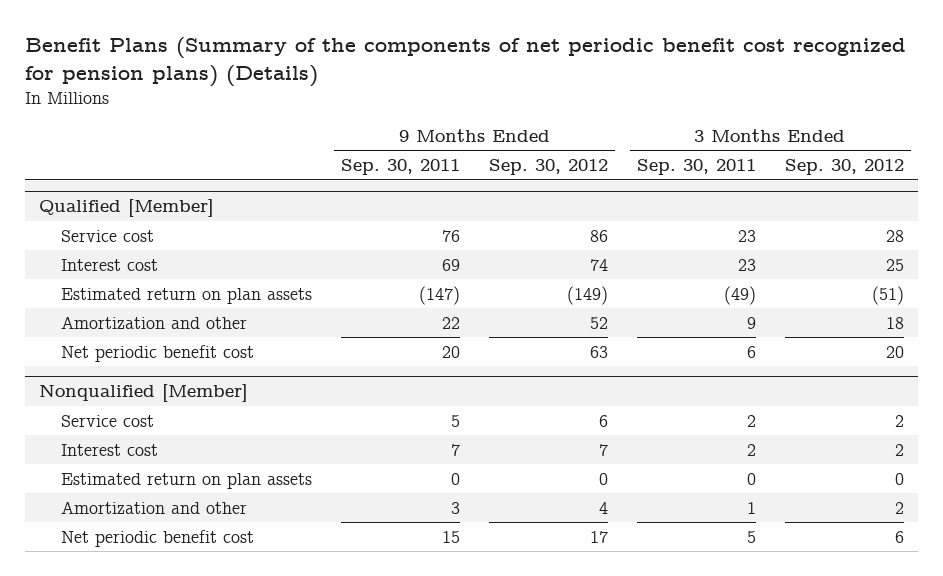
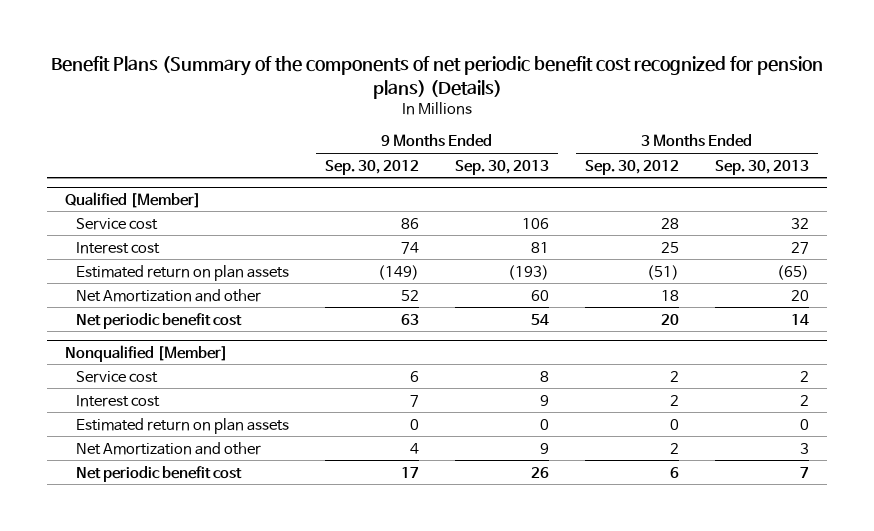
[341,159,461,176] Sep. 30, 2011 -> none
[636,159,756,176] Sep. 30, 2011 -> none
none -> [454,159,549,175] Sep. 30, 2013
none -> [714,159,809,175] Sep. 30, 2013
[61,315,248,329] Amortization and other -> [75,288,261,302] Net Amortization and other
[61,500,248,514] Amortization and other -> [75,441,261,455] Net Amortization and other

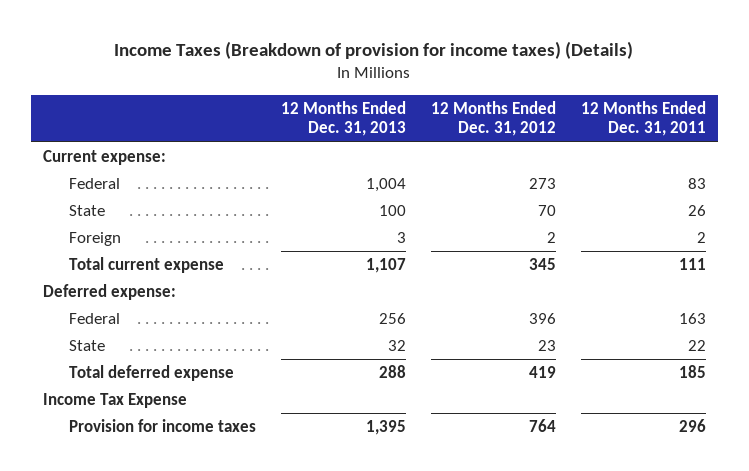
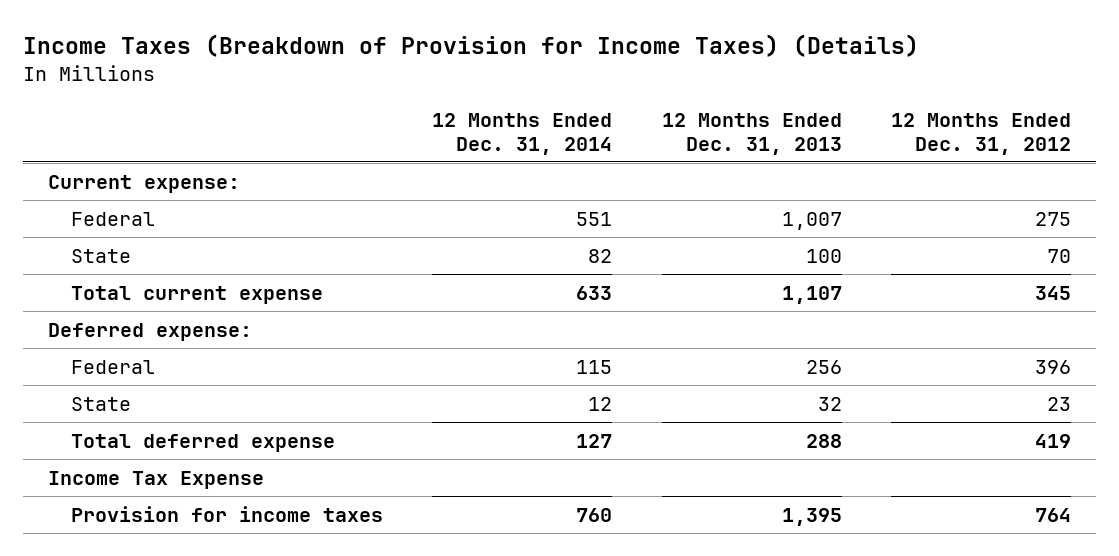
[114,41,634,60] Income Taxes (Breakdown of provision for income taxes) (Details) -> [23,34,920,58] Income Taxes (Breakdown of Provision for Income Taxes) (Details)
[580,100,706,137] 12 Months Ended Dec. 31, 2011 -> none
none -> [432,113,613,155] 12 Months Ended Dec. 31, 2014
[365,177,406,192] 1,004 -> [781,211,842,230] 1,007
[528,177,556,189] 273 -> [1035,211,1072,226] 275
[69,231,122,246] Foreign -> none

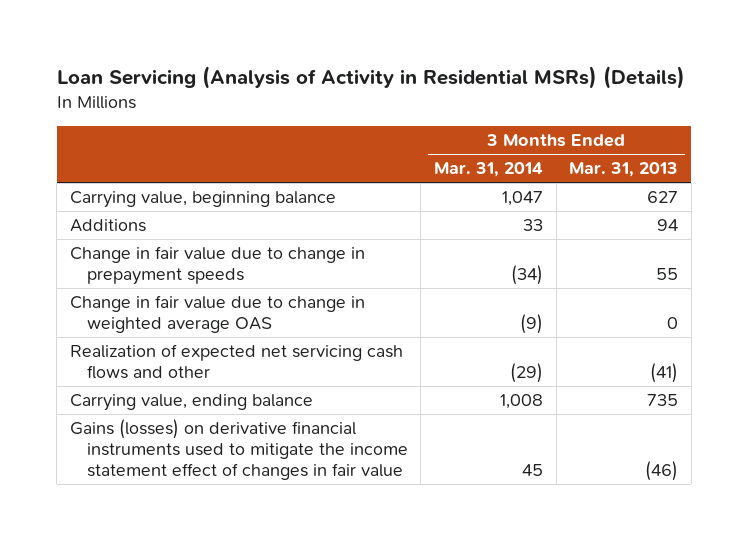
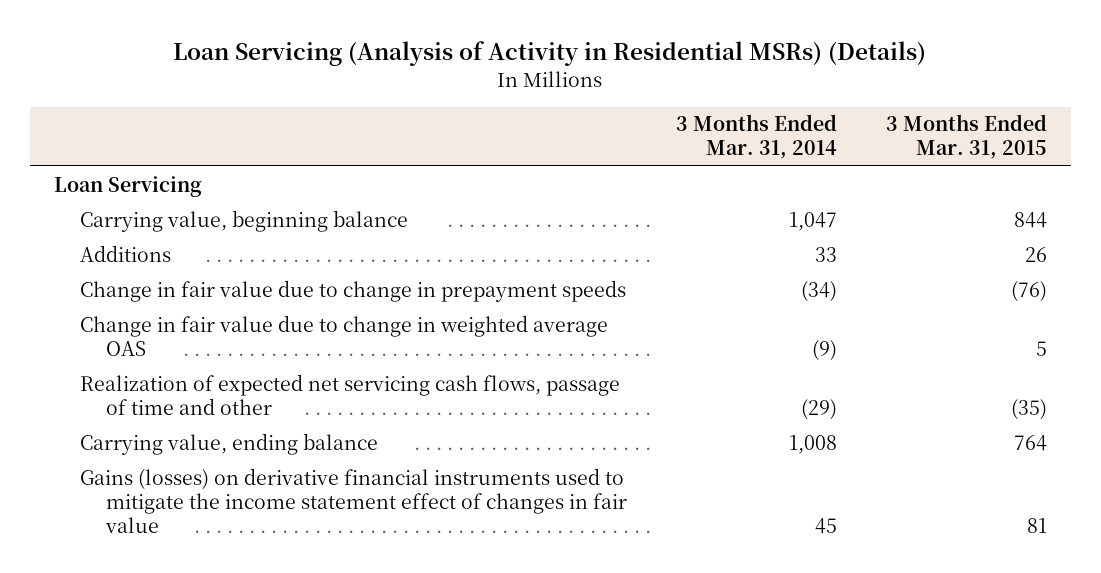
[569,162,679,178] Mar. 31, 2013 -> none
none -> [885,114,1047,160] 3 Months Ended Mar. 31, 2015
none -> [54,175,203,197] Loan Servicing
[69,344,403,380] Realization of expected net servicing cash flows and other -> [79,373,620,415] Realization of expected net servicing cash flows, passage of time and other

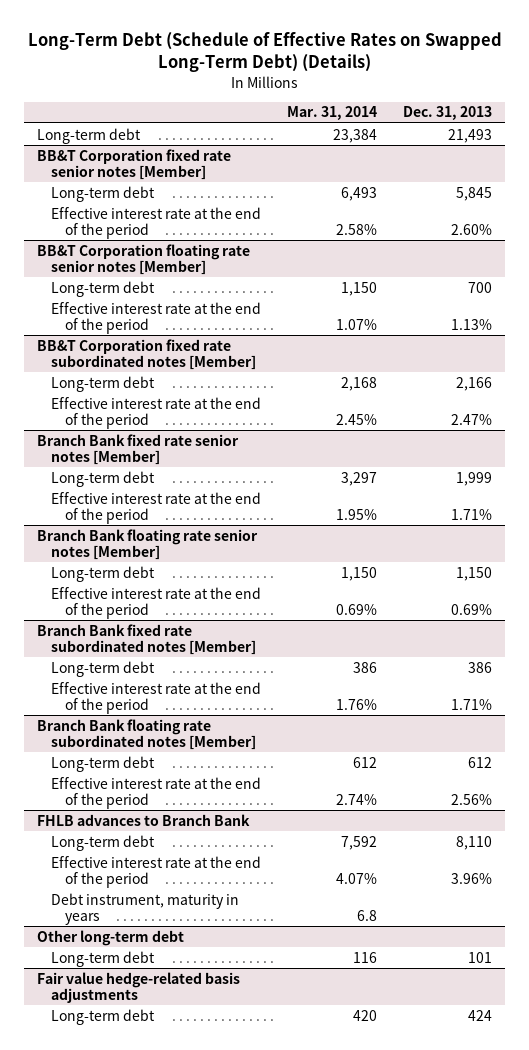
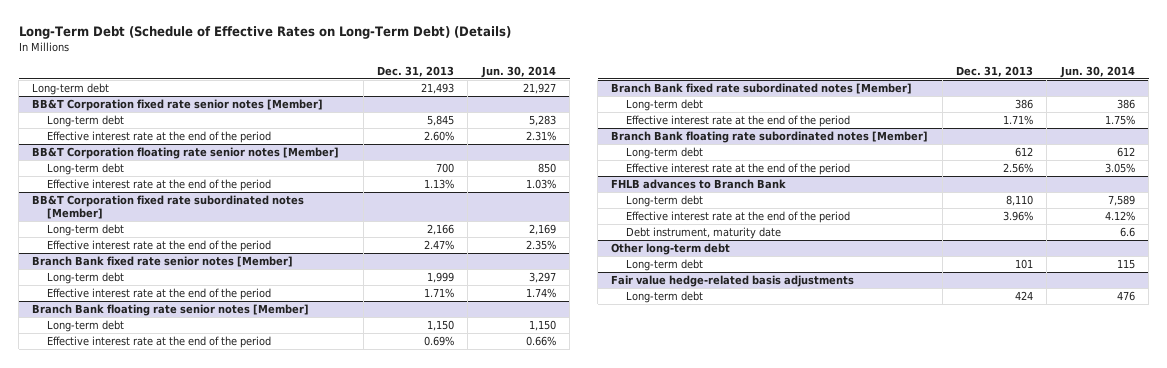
[27,32,502,73] Long-Term Debt (Schedule of Effective Rates on Swapped Long-Term Debt) (Details) -> [18,25,511,39] Long-Term Debt (Schedule of Effective Rates on Long-Term Debt) (Details)
[287,106,378,121] Mar. 31, 2014 -> none
none -> [480,65,556,78] Jun. 30, 2014
[51,892,240,926] Debt instrument, maturity in years -> [626,227,782,240] Debt instrument, maturity date

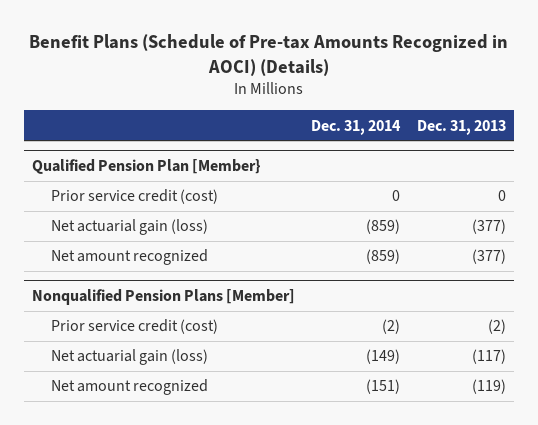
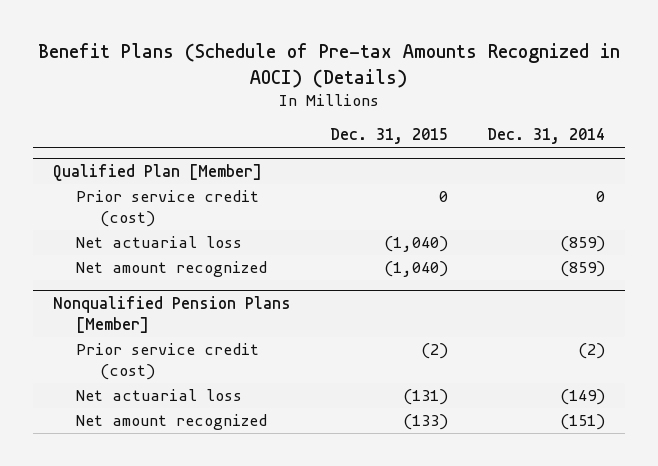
[416,119,506,135] Dec. 31, 2013 -> none
none -> [329,128,448,145] Dec. 31, 2015
[31,159,261,175] Qualified Pension Plan [Member} -> [52,163,262,181] Qualified Plan [Member]
[50,219,208,236] Net actuarial gain (loss) -> [76,236,243,249] Net actuarial loss
[50,349,208,366] Net actuarial gain (loss) -> [76,389,243,402] Net actuarial loss

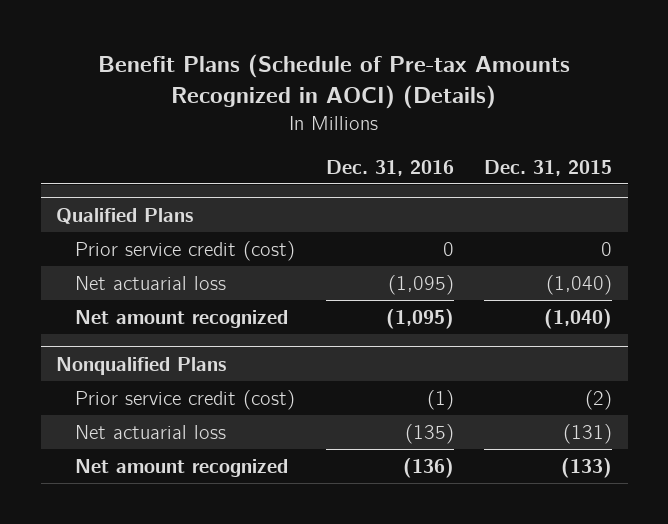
[487,128,606,145] Dec. 31, 2014 -> none
none -> [325,159,454,176] Dec. 31, 2016
[52,163,262,181] Qualified Plan [Member] -> [55,207,193,224] Qualified Plans
[52,295,291,333] Nonqualified Pension Plans [Member] -> [55,356,226,375] Nonqualified Plans

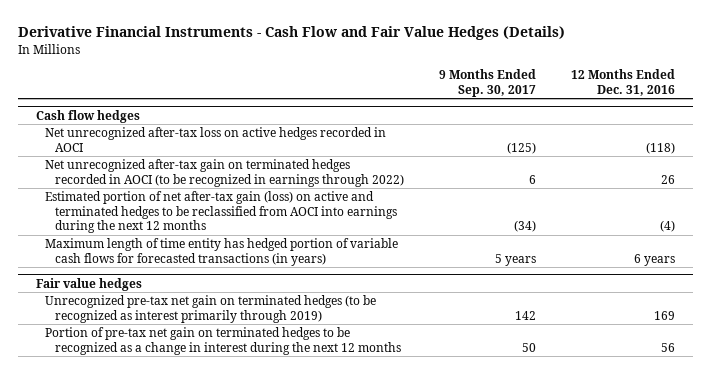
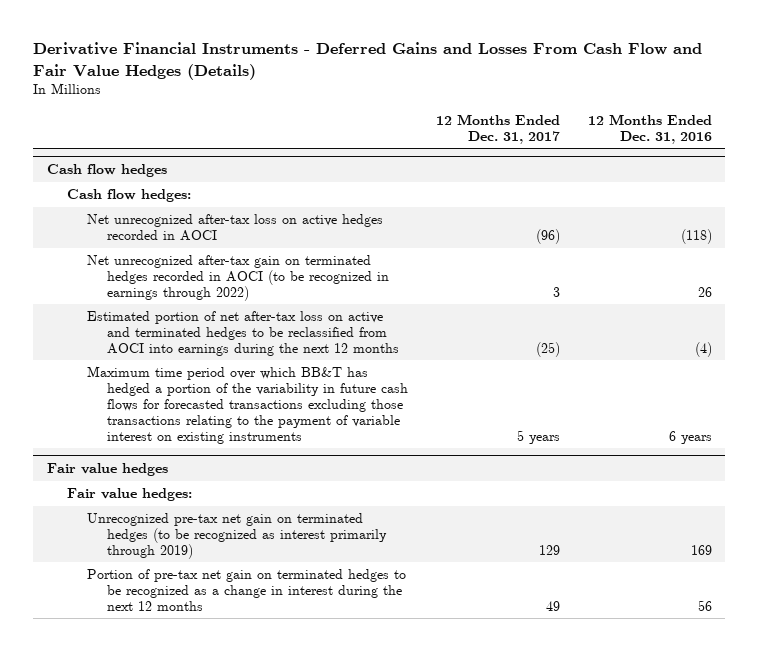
[18,26,566,41] Derivative Financial Instruments - Cash Flow and Fair Value Hedges (Details) -> [33,42,703,80] Derivative Financial Instruments - Deferred Gains and Losses From Cash Flow and Fair Value Hedges (Details)
[438,69,536,97] 9 Months Ended Sep. 30, 2017 -> none
none -> [435,113,560,144] 12 Months Ended Dec. 31, 2017
none -> [67,189,192,203] Cash flow hedges:
[45,191,397,234] Estimated portion of net after-tax gain (loss) on active and terminated hedges to be reclassified from AOCI into earnings during the next 12 months -> [87,311,400,356] Estimated portion of net after-tax loss on active and terminated hedges to be reclassified from AOCI into earnings during the next 12 months
[45,238,399,266] Maximum length of time entity has hedged portion of variable cash flows for forecasted transactions (in years) -> [87,366,409,444] Maximum time period over which BB&T has hedged a portion of the variability in future cash flows for forecasted transactions excluding those transactions relating to the payment of variable interest on existing instruments
none -> [67,488,193,502] Fair value hedges:

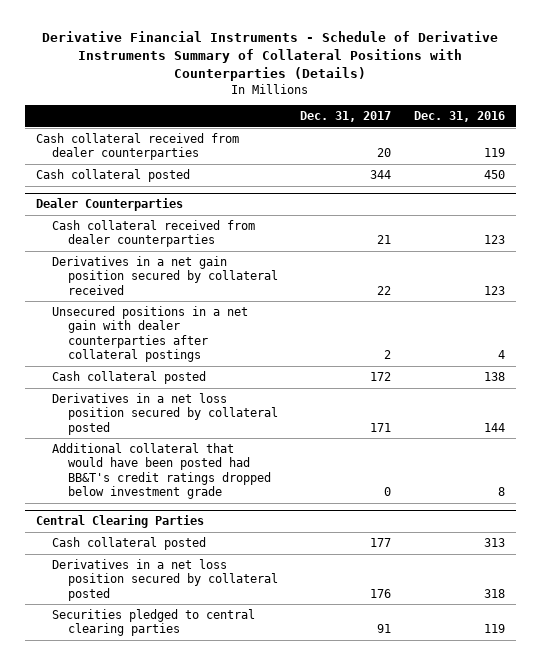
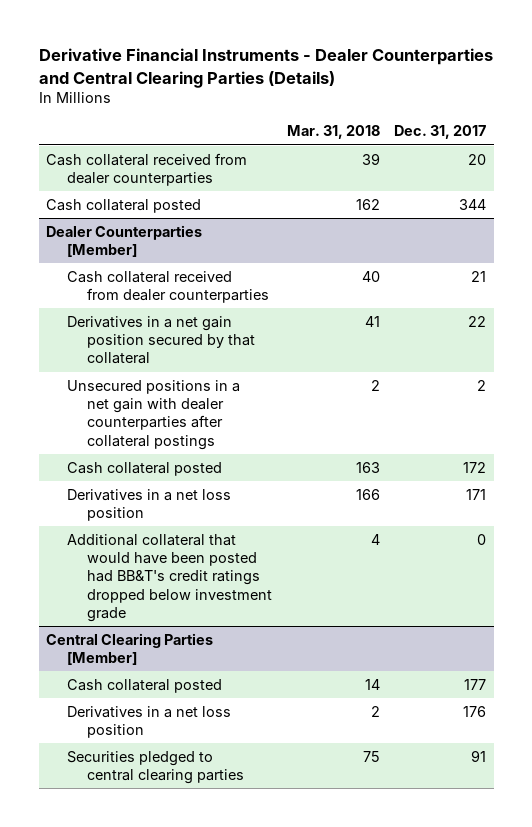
[42,31,499,82] Derivative Financial Instruments - Schedule of Derivative Instruments Summary of Collateral Positions with Counterparties (Details) -> [38,48,493,88] Derivative Financial Instruments - Dealer Counterparties and Central Clearing Parties (Details)
[413,111,505,123] Dec. 31, 2016 -> none
none -> [286,125,380,140] Mar. 31, 2018
[35,198,183,212] Dealer Counterparties -> [45,224,202,258] Dealer Counterparties [Member]
[51,256,278,295] Derivatives in a net gain position secured by collateral received -> [66,315,256,365] Derivatives in a net gain position secured by that collateral
[51,393,278,435] Derivatives in a net loss position secured by collateral posted -> [66,488,231,522] Derivatives in a net loss position
[35,515,204,529] Central Clearing Parties -> [45,632,213,666] Central Clearing Parties [Member]
[51,559,278,601] Derivatives in a net loss position secured by collateral posted -> [66,705,231,739] Derivatives in a net loss position

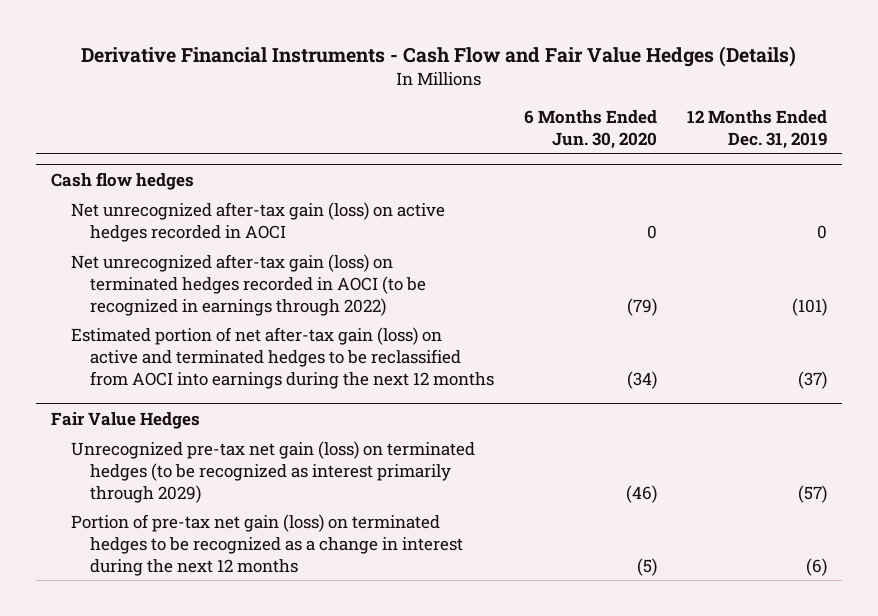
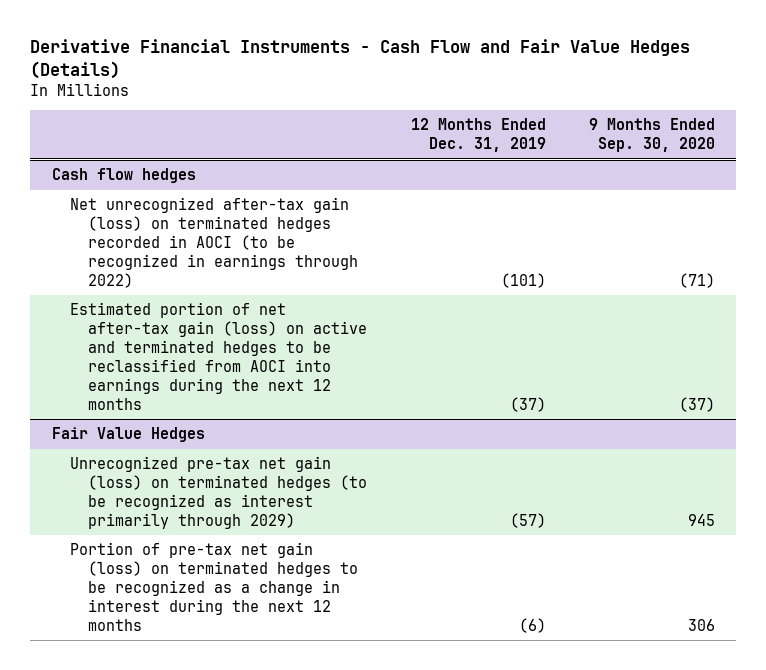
[524,109,658,149] 6 Months Ended Jun. 30, 2020 -> none
none -> [588,118,715,153] 9 Months Ended Sep. 30, 2020
[70,201,445,242] Net unrecognized after-tax gain (loss) on active hedges recorded in AOCI -> none

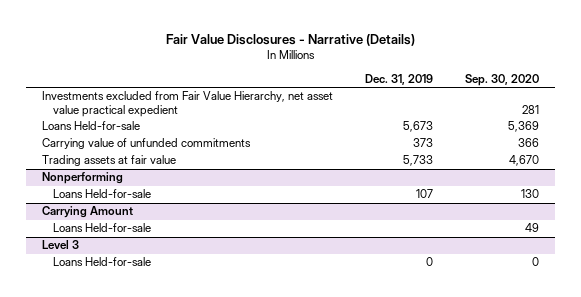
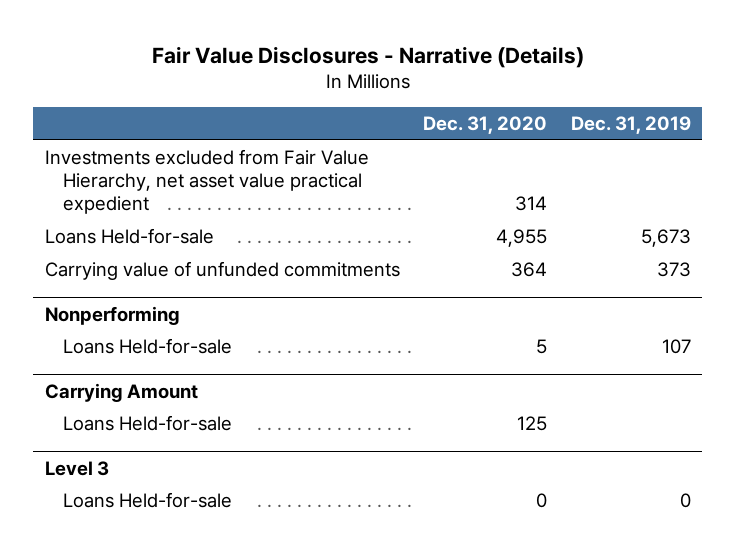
[465,73,540,86] Sep. 30, 2020 -> none
none -> [423,116,548,135] Dec. 31, 2020
[42,155,177,167] Trading assets at fair value -> none

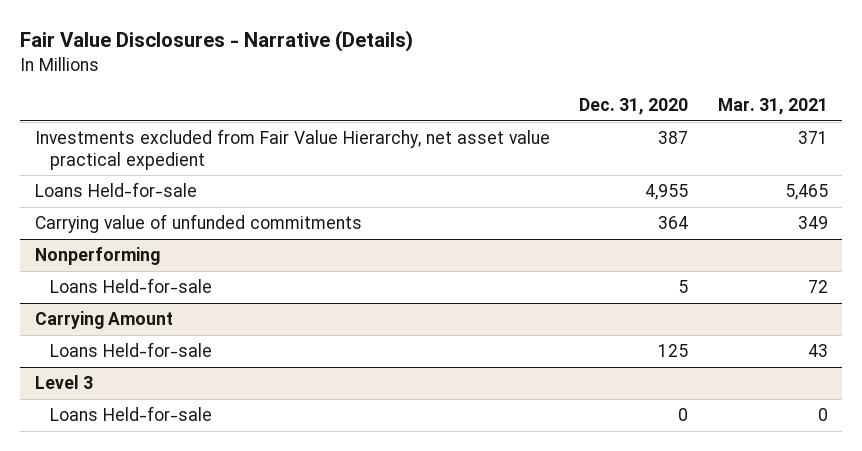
[570,116,691,135] Dec. 31, 2019 -> none
none -> [717,98,828,116] Mar. 31, 2021
[515,196,548,212] 314 -> [658,131,689,145] 387

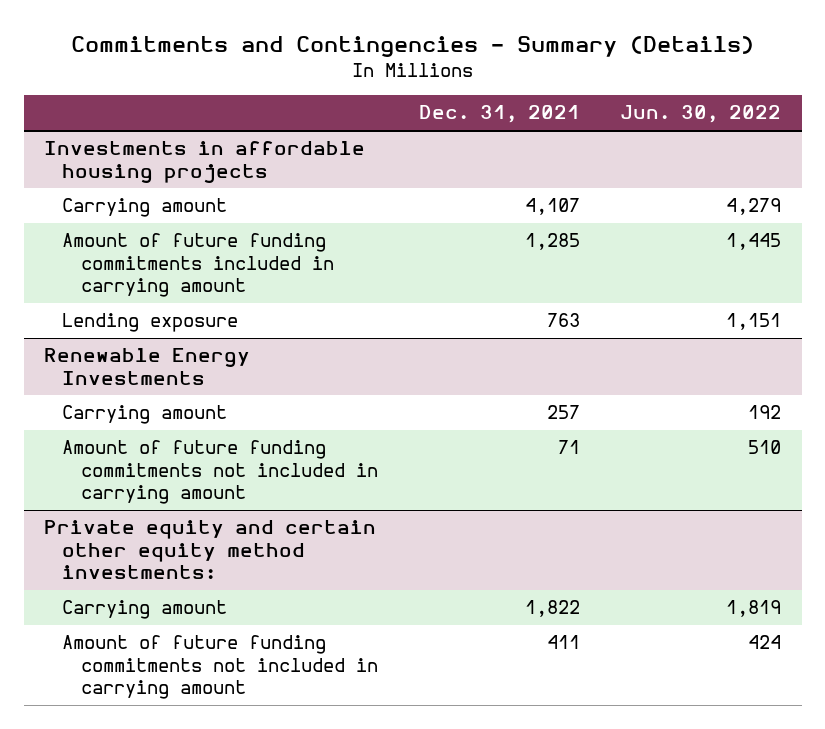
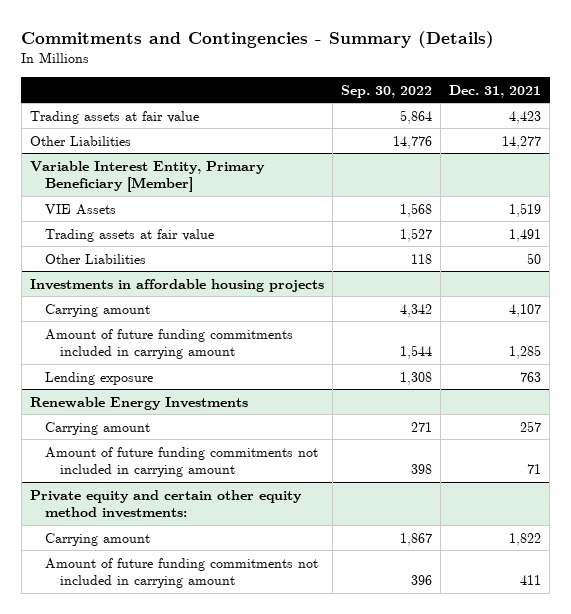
[620,105,782,124] Jun. 30, 2022 -> none
none -> [341,84,433,98] Sep. 30, 2022
none -> [30,110,200,124] Trading assets at fair value
none -> [30,135,132,146] Other Liabilities
none -> [30,160,266,193] Variable Interest Entity, Primary Beneficiary [Member]
none -> [45,203,117,215] VIE Assets
none -> [45,228,215,242] Trading assets at fair value
none -> [45,253,147,264] Other Liabilities

